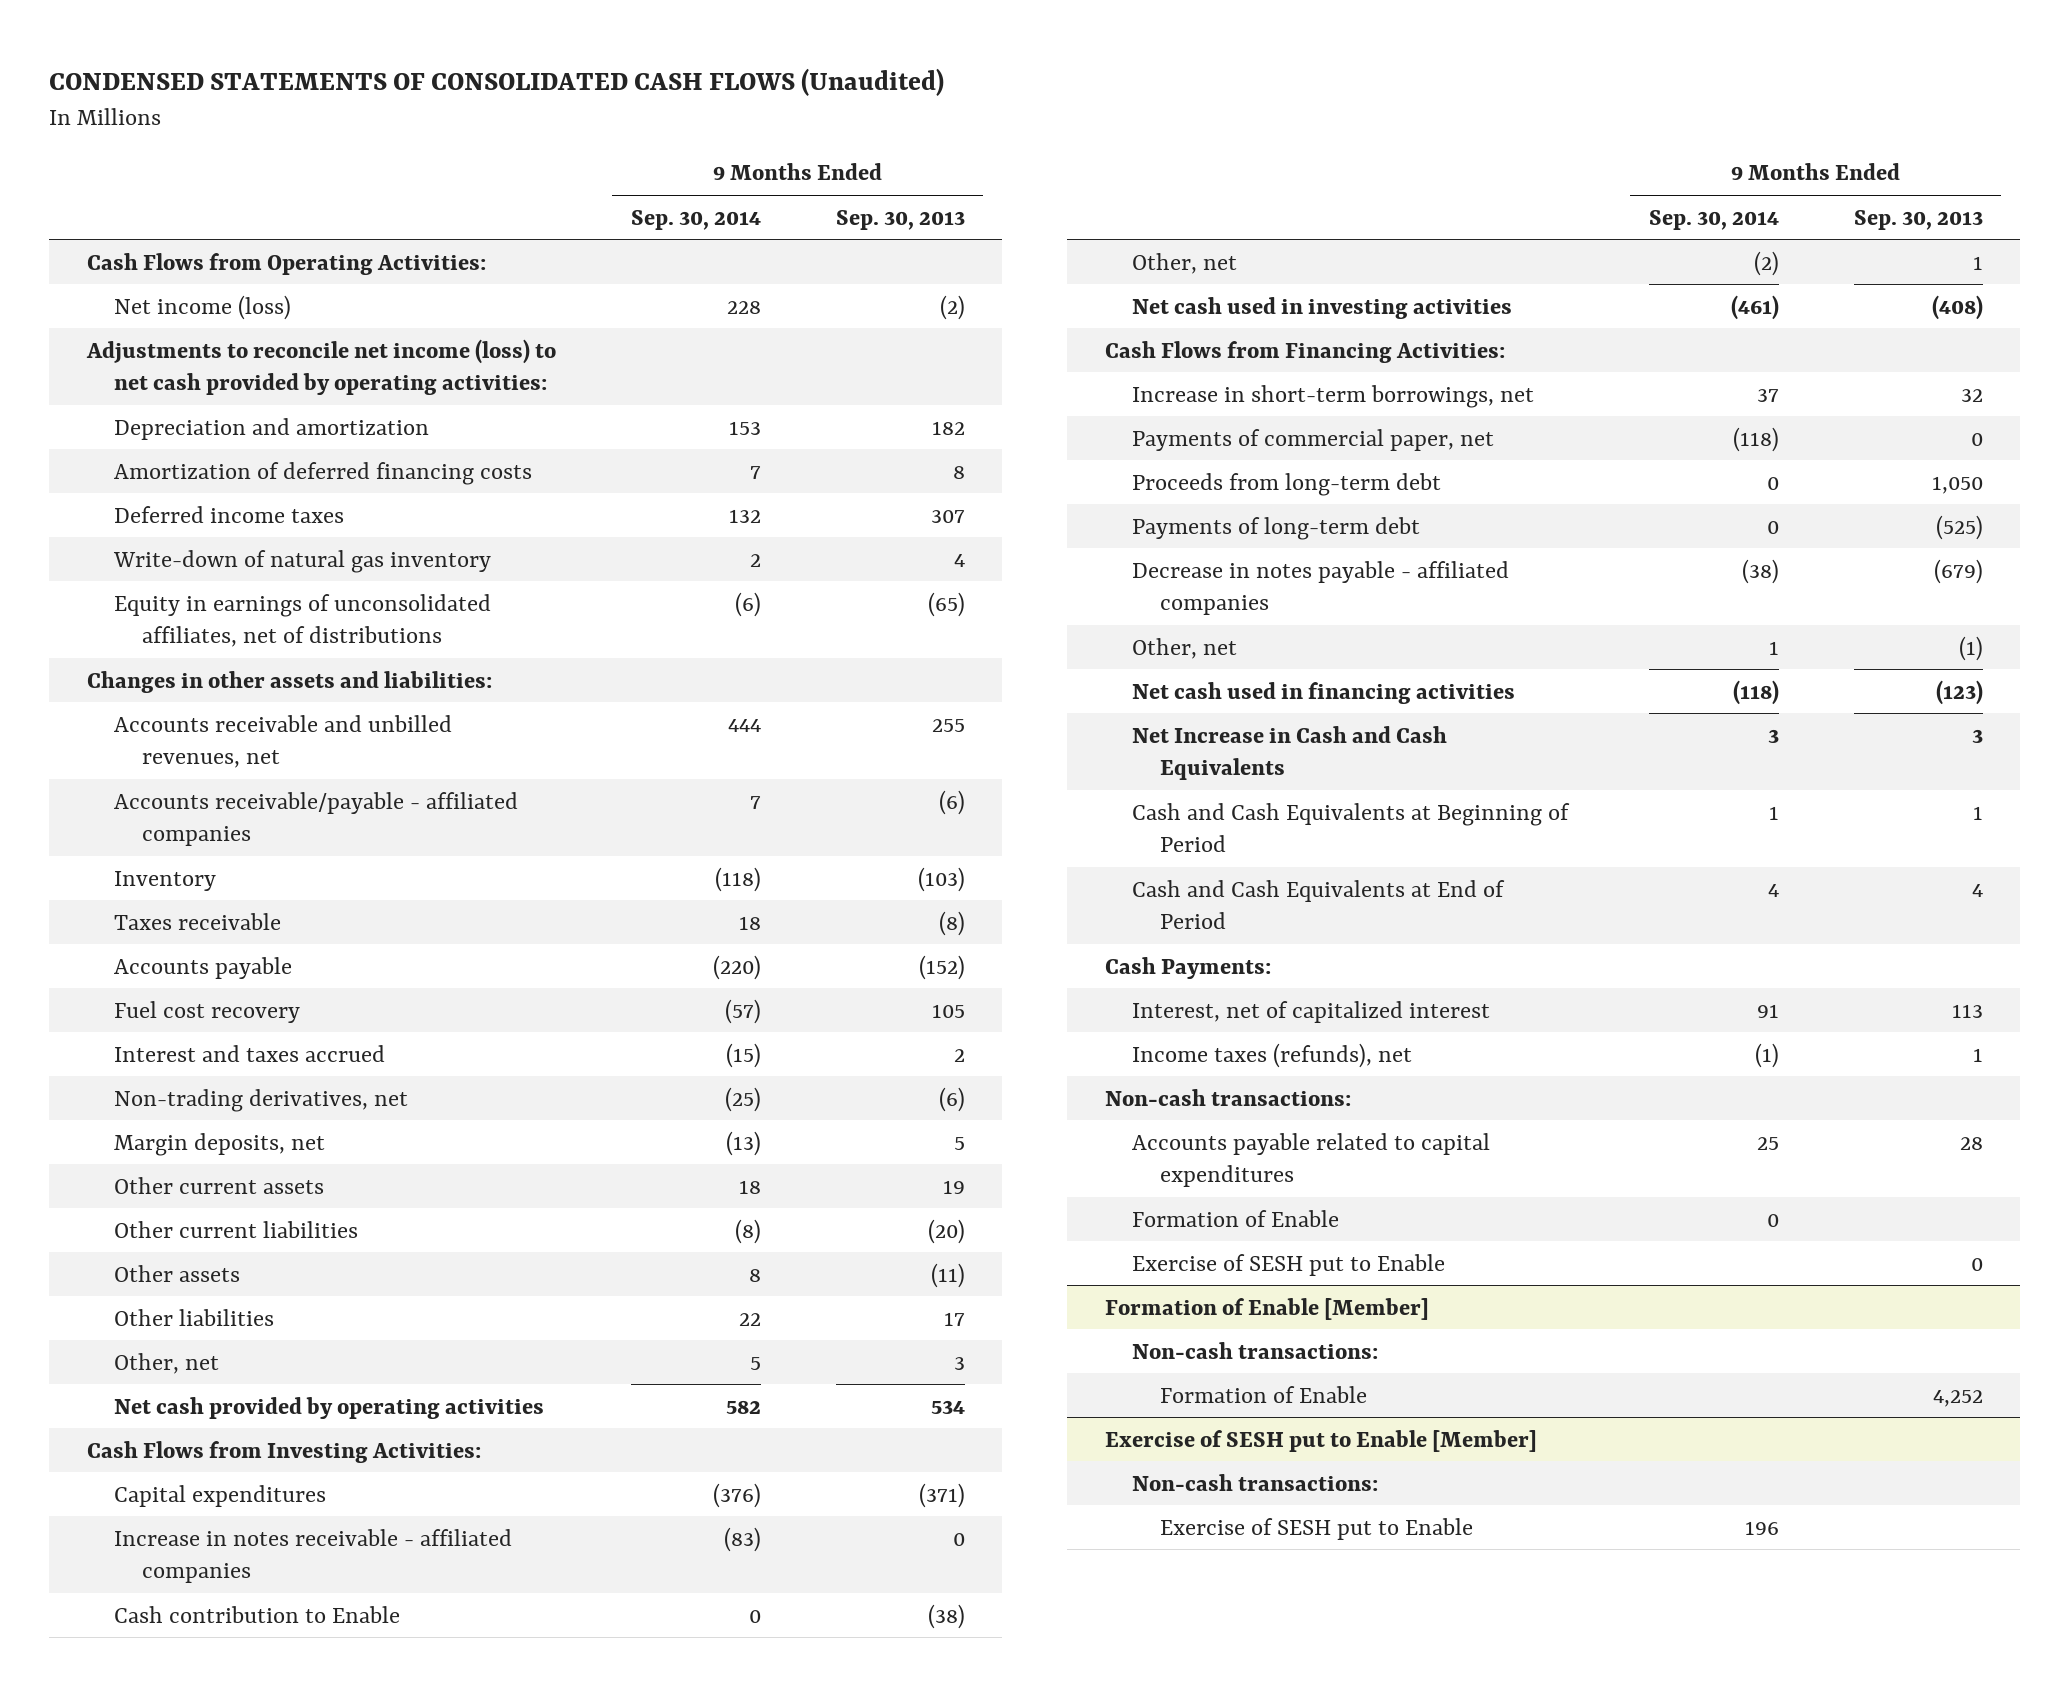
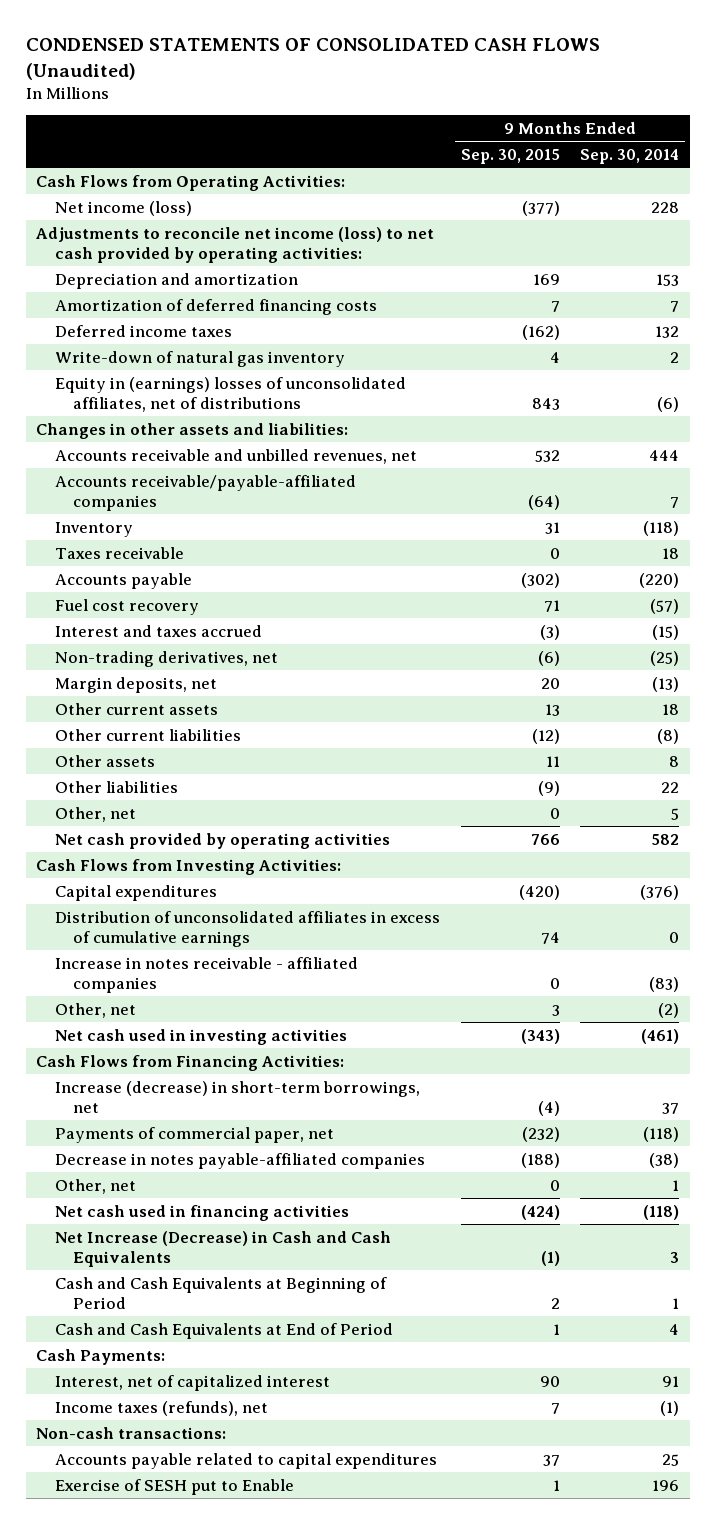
[835,209,965,230] Sep. 30, 2013 -> none
none -> [460,148,560,164] Sep. 30, 2015
[114,593,492,648] Equity in earnings of unconsolidated affiliates, net of distributions -> [54,376,406,412] Equity in (earnings) losses of unconsolidated affiliates, net of distributions
[114,791,519,847] Accounts receivable/payable - affiliated companies -> [54,474,356,511] Accounts receivable/payable-affiliated companies
none -> [54,910,440,947] Distribution of unconsolidated affiliates in excess of cumulative earnings
[114,1605,401,1623] Cash contribution to Enable -> none
[1132,384,1535,408] Increase in short-term borrowings, net -> [54,1080,420,1113] Increase (decrease) in short-term borrowings, net
[1132,472,1442,496] Proceeds from long-term debt -> none
[1132,516,1421,540] Payments of long-term debt -> none
[1132,560,1510,616] Decrease in notes payable - affiliated companies -> [54,1152,425,1169] Decrease in notes payable-affiliated companies
[1132,725,1448,781] Net Increase in Cash and Cash Equivalents -> [54,1230,391,1267] Net Increase (Decrease) in Cash and Cash Equivalents
[1132,1209,1340,1227] Formation of Enable -> none
[1132,1253,1446,1276] Exercise of SESH put to Enable -> none
[1104,1297,1429,1320] Formation of Enable [Member] -> none
[1132,1341,1379,1359] Non-cash transactions: -> none
[1159,1385,1367,1403] Formation of Enable -> none
[1104,1429,1537,1452] Exercise of SESH put to Enable [Member] -> none
[1132,1473,1379,1491] Non-cash transactions: -> none

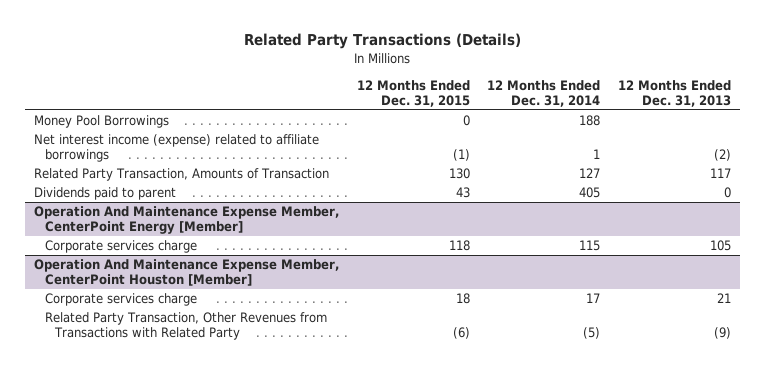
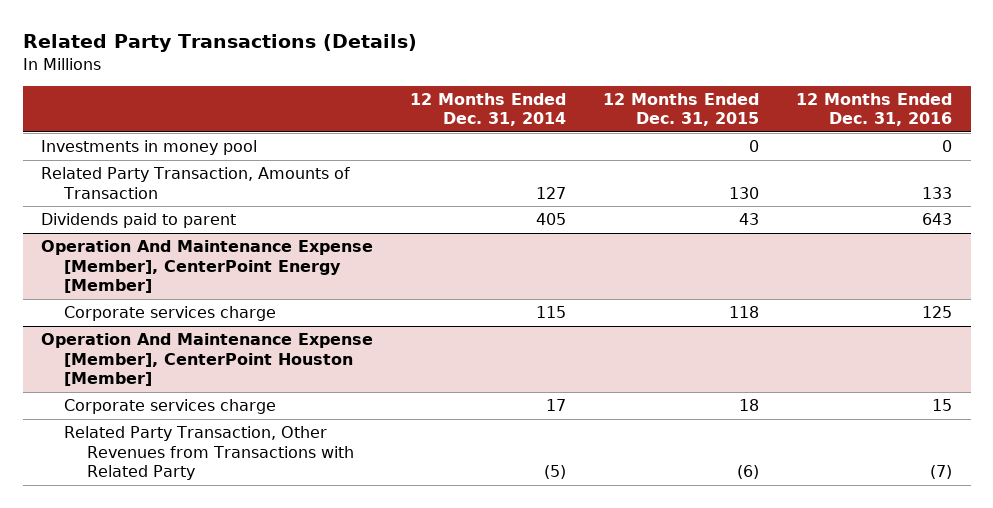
[617,79,731,107] 12 Months Ended Dec. 31, 2013 -> none
none -> [796,93,953,127] 12 Months Ended Dec. 31, 2016
[34,115,170,129] Money Pool Borrowings -> none
[34,134,320,163] Net interest income (expense) related to affiliate borrowings -> none
none -> [41,140,258,156] Investments in money pool
[34,206,340,235] Operation And Maintenance Expense Member, CenterPoint Energy [Member] -> [41,240,374,293] Operation And Maintenance Expense [Member], CenterPoint Energy [Member]
[34,259,340,287] Operation And Maintenance Expense Member, CenterPoint Houston [Member] -> [41,333,374,386] Operation And Maintenance Expense [Member], CenterPoint Houston [Member]

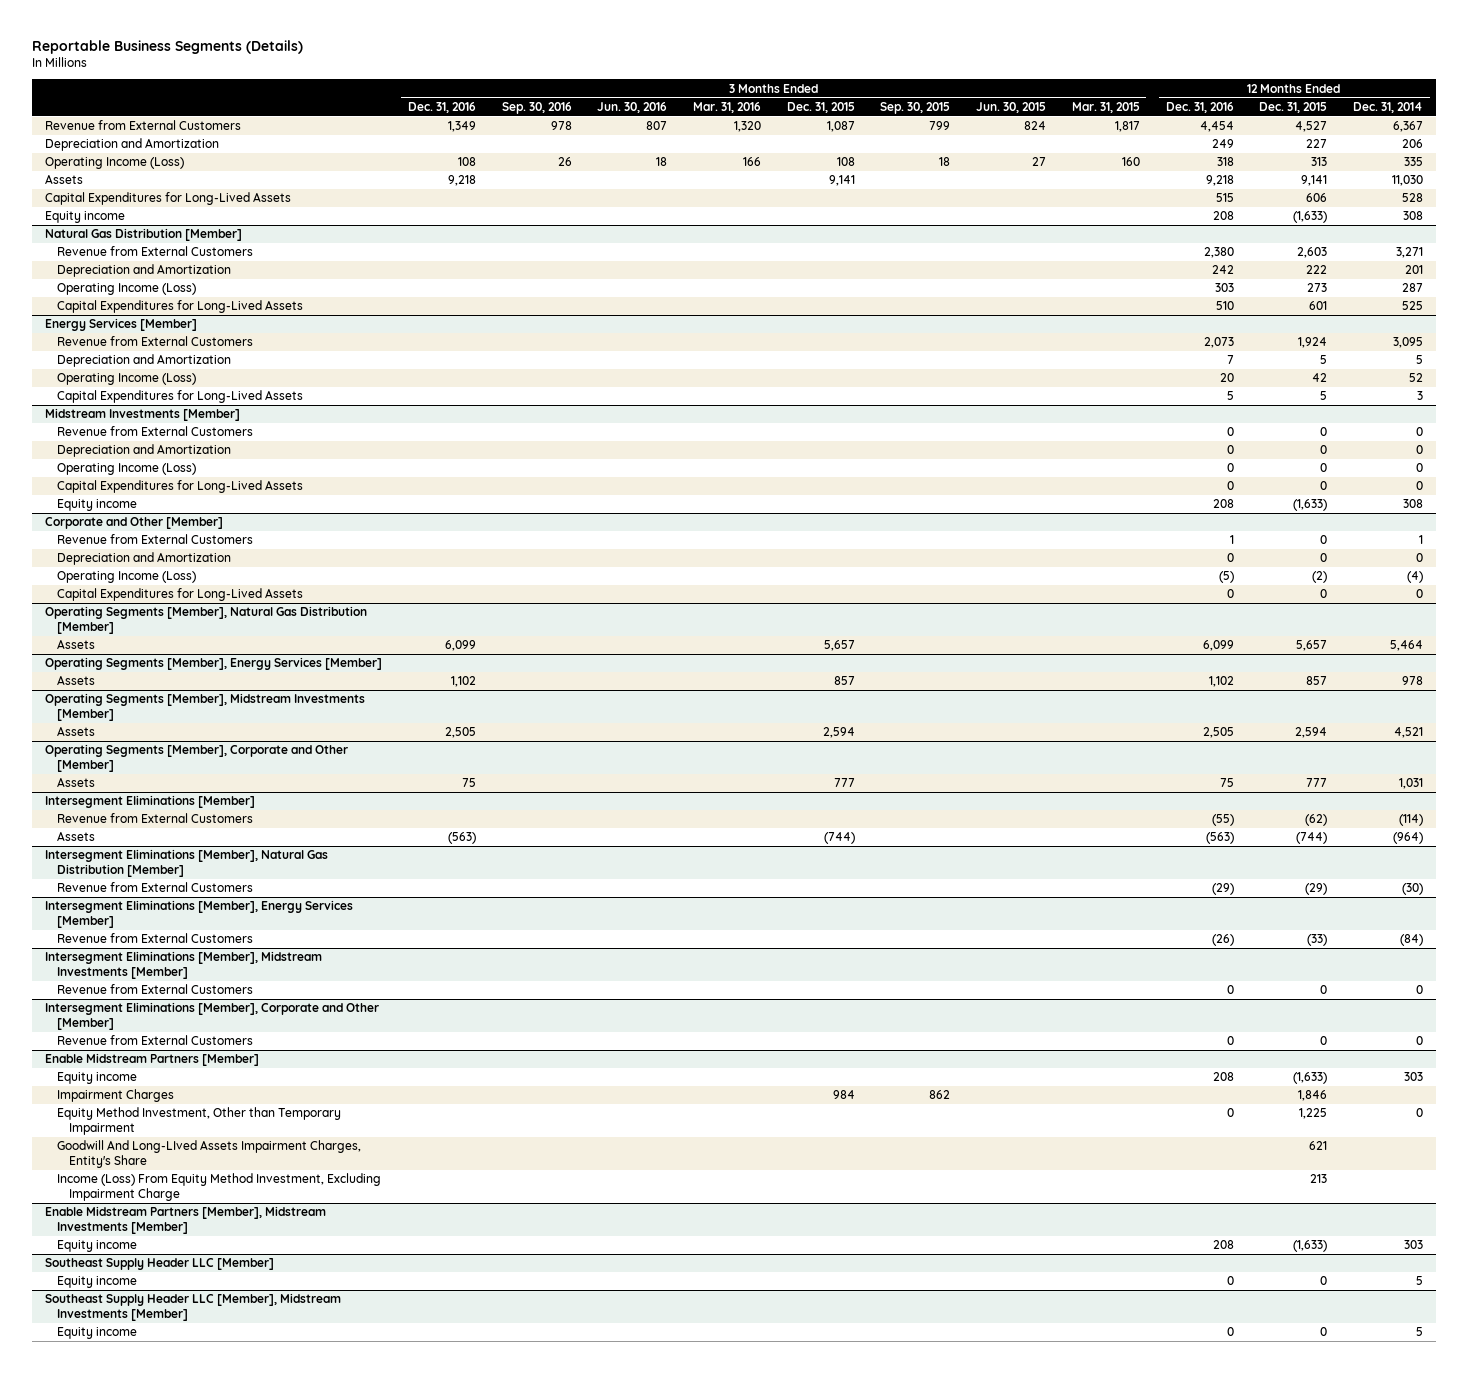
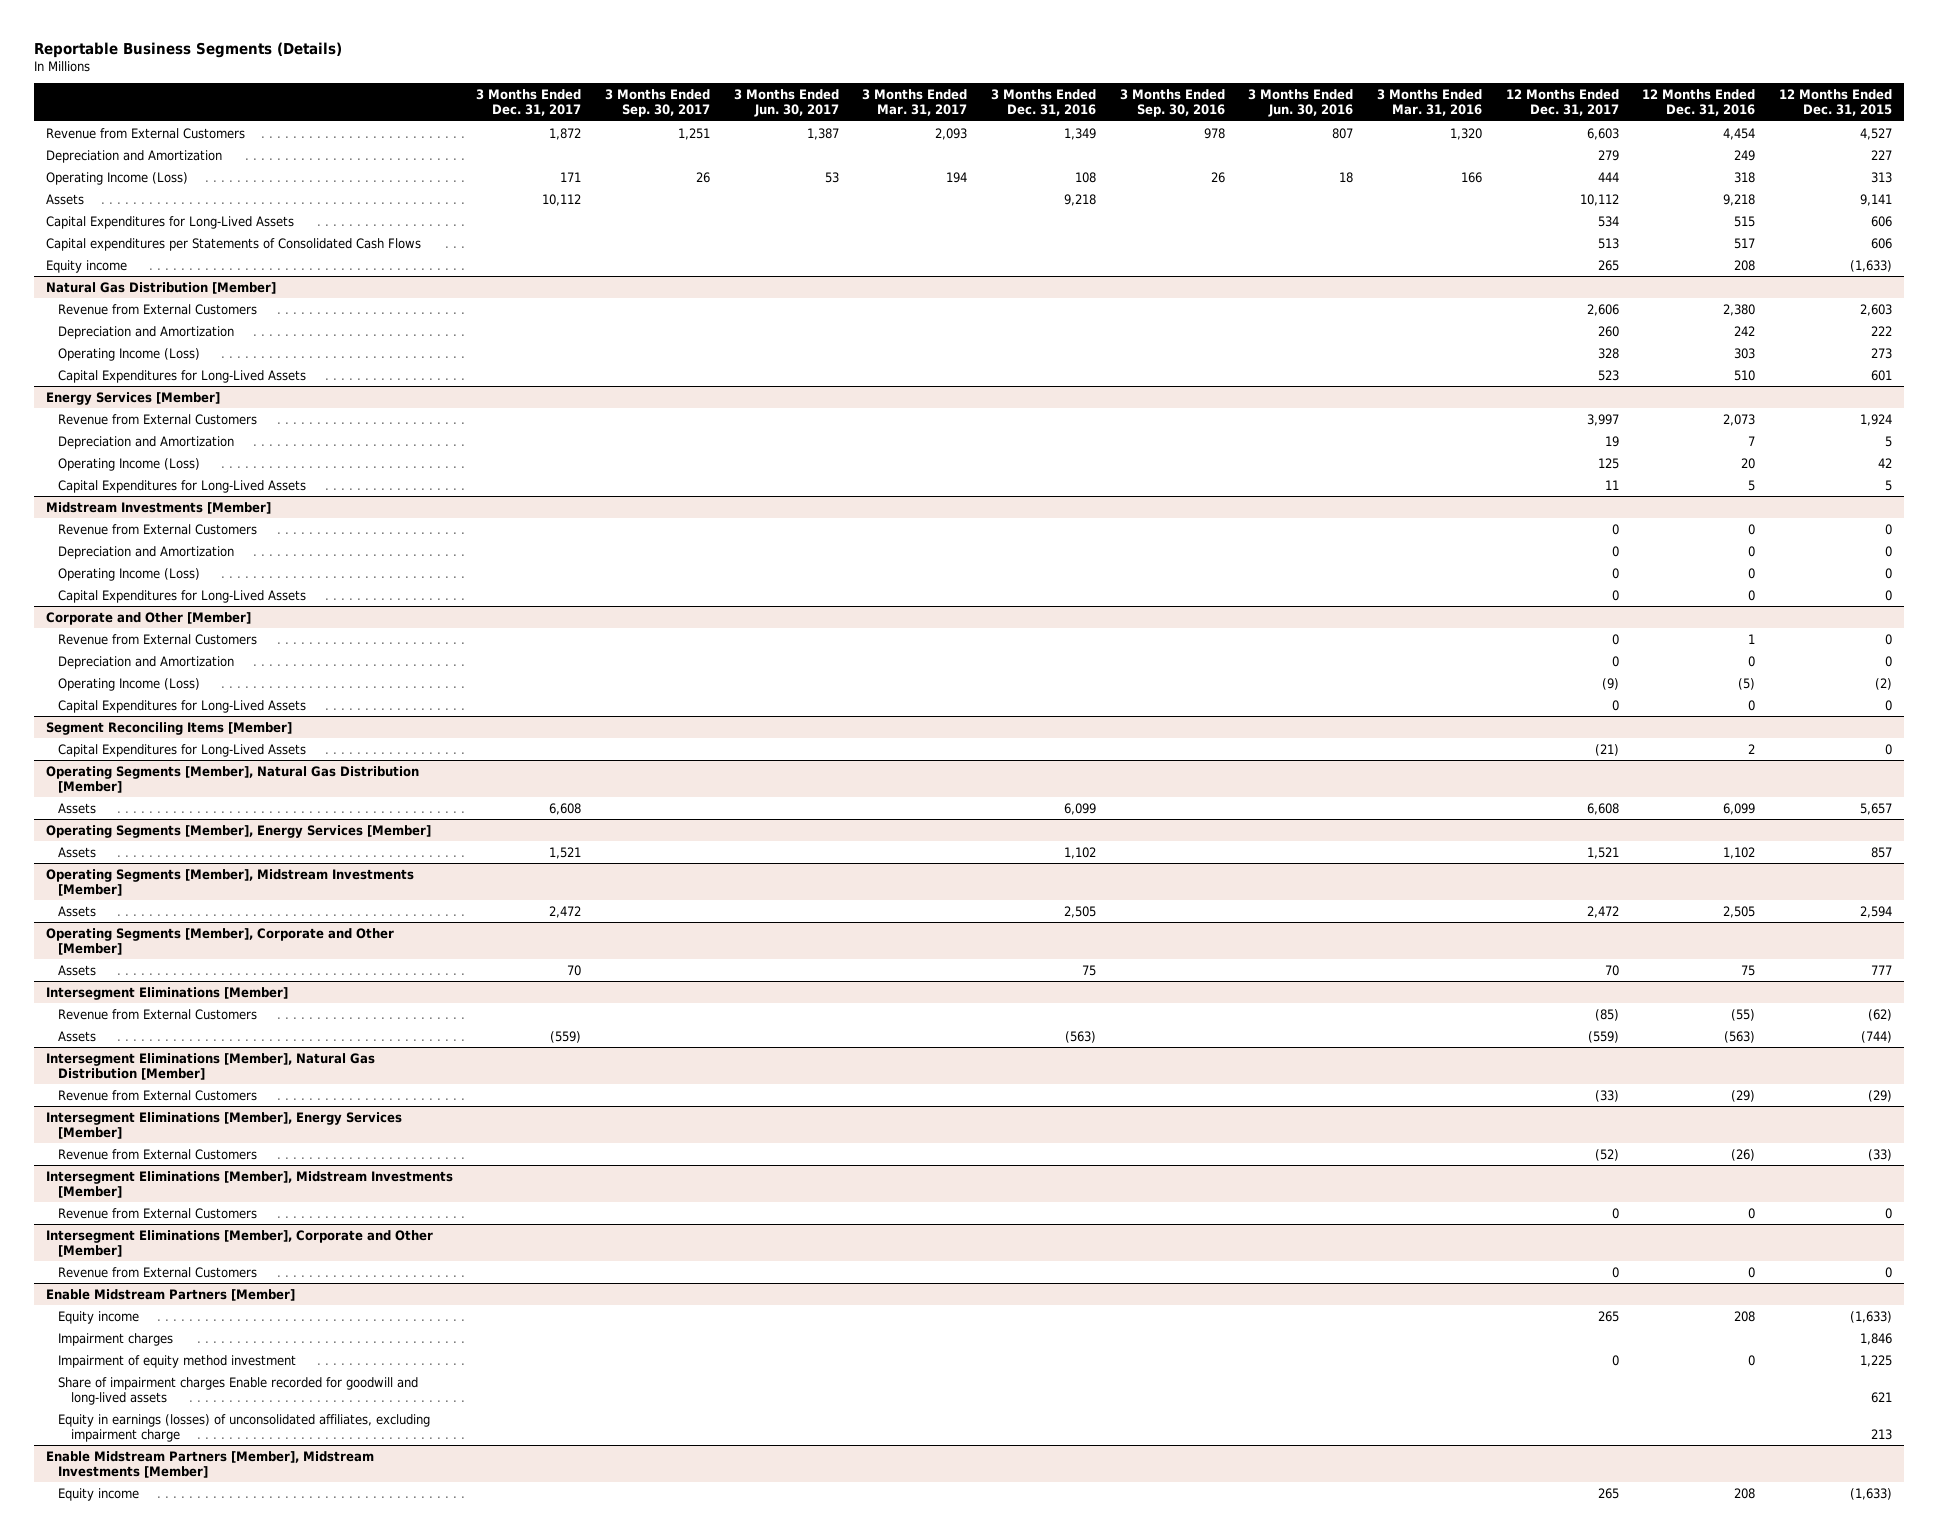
[786,101,855,113] Dec. 31, 2015 -> none
[880,101,951,114] Sep. 30, 2015 -> none
[976,101,1047,113] Jun. 30, 2015 -> none
[1071,101,1140,113] Mar. 31, 2015 -> none
[1353,101,1424,113] Dec. 31, 2014 -> none
none -> [476,89,582,117] 3 Months Ended Dec. 31, 2017
none -> [605,89,711,118] 3 Months Ended Sep. 30, 2017
none -> [733,89,839,118] 3 Months Ended Jun. 30, 2017
none -> [862,89,968,117] 3 Months Ended Mar. 31, 2017
none -> [1505,89,1619,117] 12 Months Ended Dec. 31, 2017
none -> [45,237,421,251] Capital expenditures per Statements of Consolidated Cash Flows
[57,499,138,512] Equity income -> none
none -> [45,721,292,735] Segment Reconciling Items [Member]
none -> [58,743,307,757] Capital Expenditures for Long-Lived Assets
[57,1089,175,1103] Impairment Charges -> [58,1332,174,1346] Impairment charges
[57,1107,342,1135] Equity Method Investment, Other than Temporary Impairment -> [58,1354,297,1368] Impairment of equity method investment
[57,1140,362,1168] Goodwill And Long-LIved Assets Impairment Charges, Entity's Share -> [58,1376,419,1405] Share of impairment charges Enable recorded for goodwill and long-lived assets
[57,1173,382,1201] Income (Loss) From Equity Method Investment, Excluding Impairment Charge -> [58,1413,431,1442] Equity in earnings (losses) of unconsolidated affiliates, excluding impairment charge
[45,1258,275,1271] Southeast Supply Header LLC [Member] -> none
[57,1276,138,1289] Equity income -> none
[45,1293,342,1321] Southeast Supply Header LLC [Member], Midstream Investments [Member] -> none
[57,1327,138,1340] Equity income -> none

